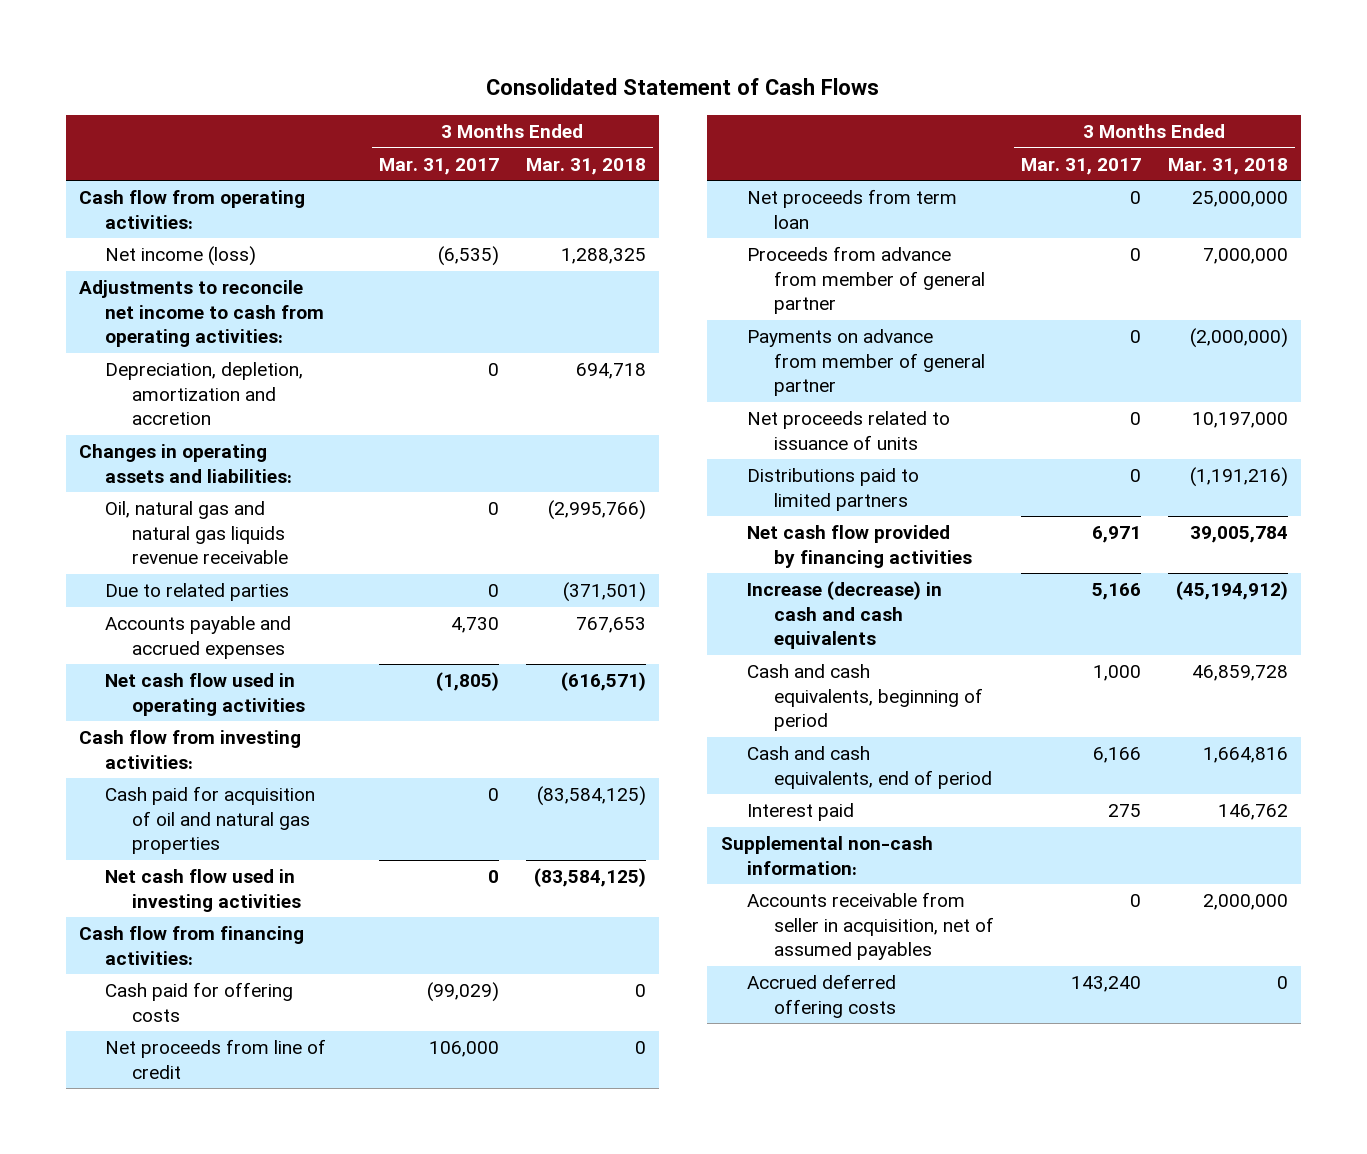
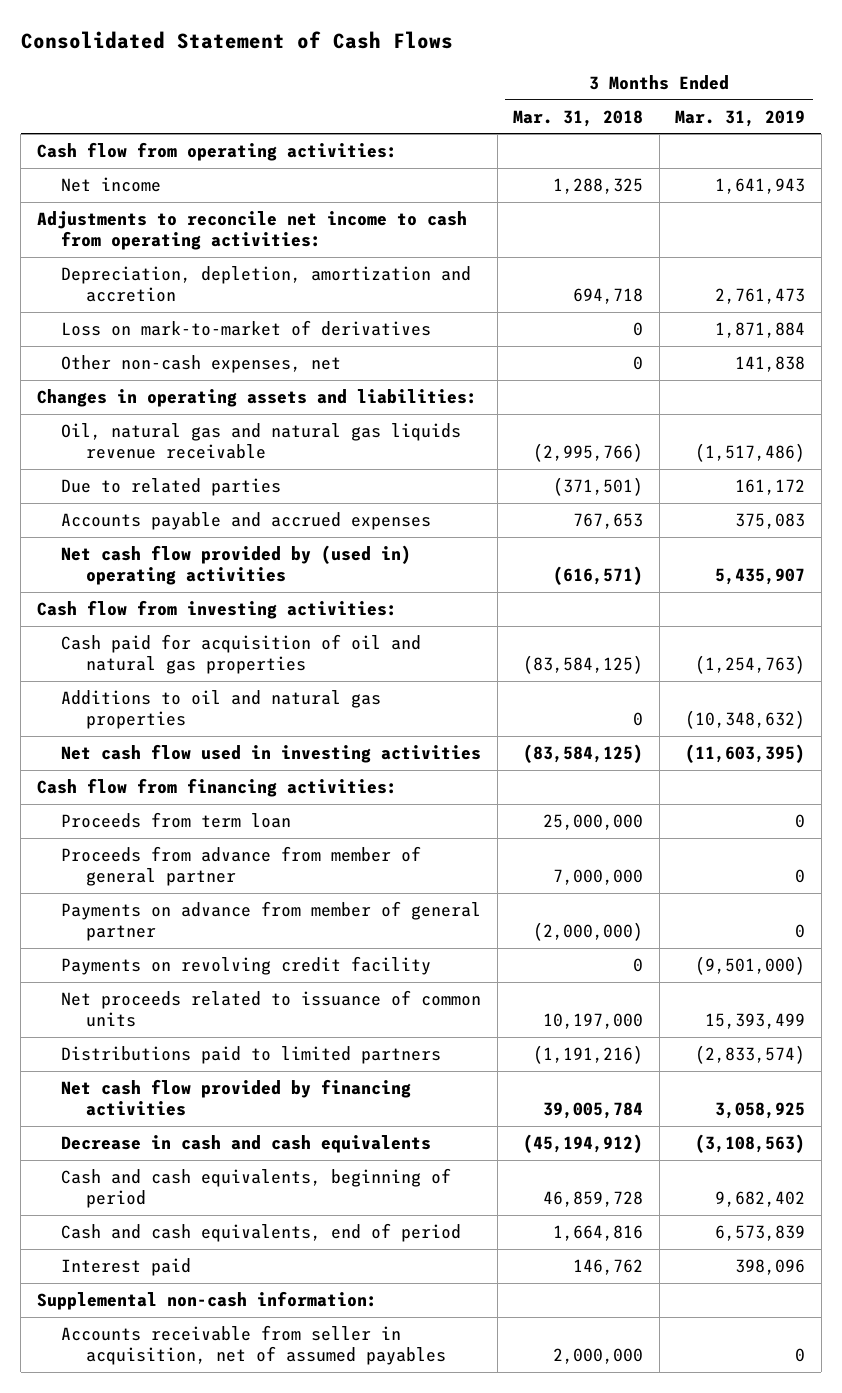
[378,157,499,175] Mar. 31, 2017 -> none
none -> [675,109,806,127] Mar. 31, 2019
[105,246,257,267] Net income (loss) -> [61,177,162,193] Net income
none -> [61,320,432,337] Loss on mark-to-market of derivatives
none -> [61,355,342,374] Other non-cash expenses, net
[105,673,305,716] Net cash flow used in operating activities -> [61,545,412,586] Net cash flow provided by (used in) operating activities
none -> [61,690,382,730] Additions to oil and natural gas properties
[105,982,294,1022] Cash paid for offering costs -> none
[105,1039,327,1079] Net proceeds from line of credit -> none
[747,189,958,229] Net proceeds from term loan -> [61,812,292,829] Proceeds from term loan
none -> [61,956,432,976] Payments on revolving credit facility
[747,411,951,450] Net proceeds related to issuance of units -> [61,990,482,1028] Net proceeds related to issuance of common units
[747,581,943,649] Increase (decrease) in cash and cash equivalents -> [61,1135,432,1154] Decrease in cash and cash equivalents
[747,974,897,1018] Accrued deferred offering costs -> none

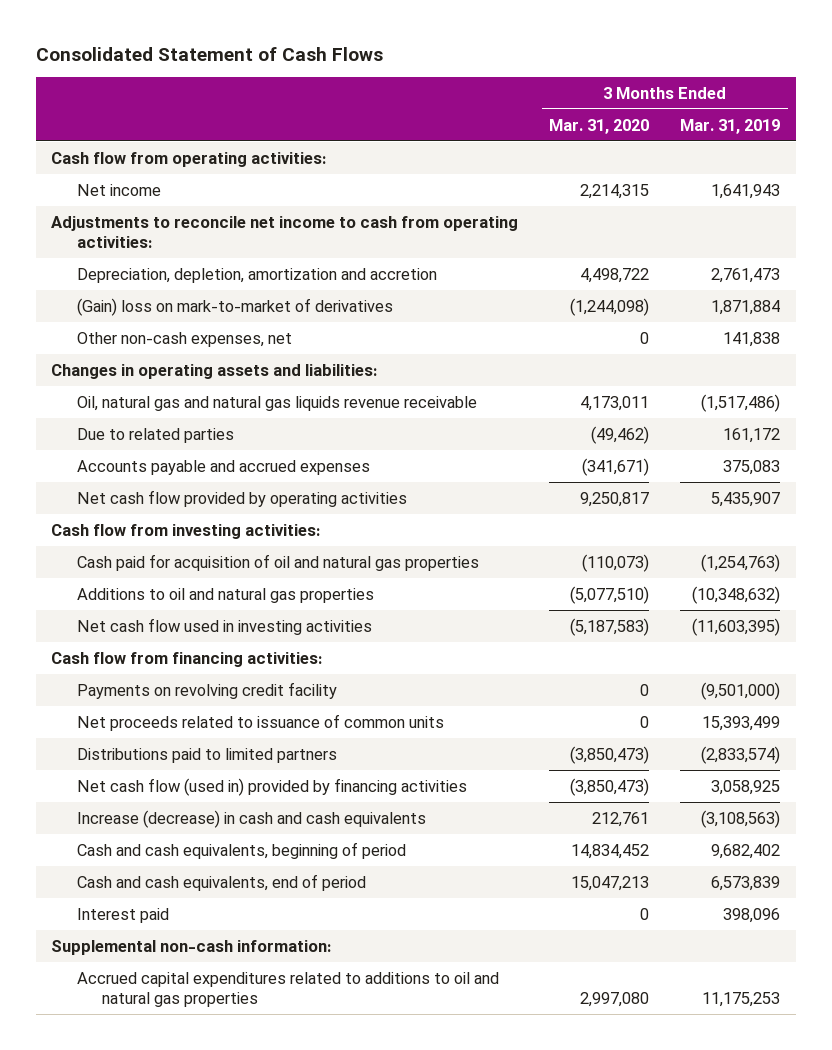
[513,109,644,127] Mar. 31, 2018 -> none
none -> [549,118,650,134] Mar. 31, 2020
[61,320,432,337] Loss on mark-to-market of derivatives -> [76,297,393,316] (Gain) loss on mark-to-market of derivatives
[61,545,412,586] Net cash flow provided by (used in) operating activities -> [76,489,407,507] Net cash flow provided by operating activities
[61,812,292,829] Proceeds from term loan -> none
[61,846,422,887] Proceeds from advance from member of general partner -> none
[61,901,482,942] Payments on advance from member of general partner -> none
[61,1079,412,1117] Net cash flow provided by financing activities -> [76,777,467,796] Net cash flow (used in) provided by financing activities
[61,1135,432,1154] Decrease in cash and cash equivalents -> [76,809,426,828] Increase (decrease) in cash and cash equivalents
[61,1325,447,1366] Accounts receivable from seller in acquisition, net of assumed payables -> none
none -> [76,971,499,1007] Accrued capital expenditures related to additions to oil and natural gas properties

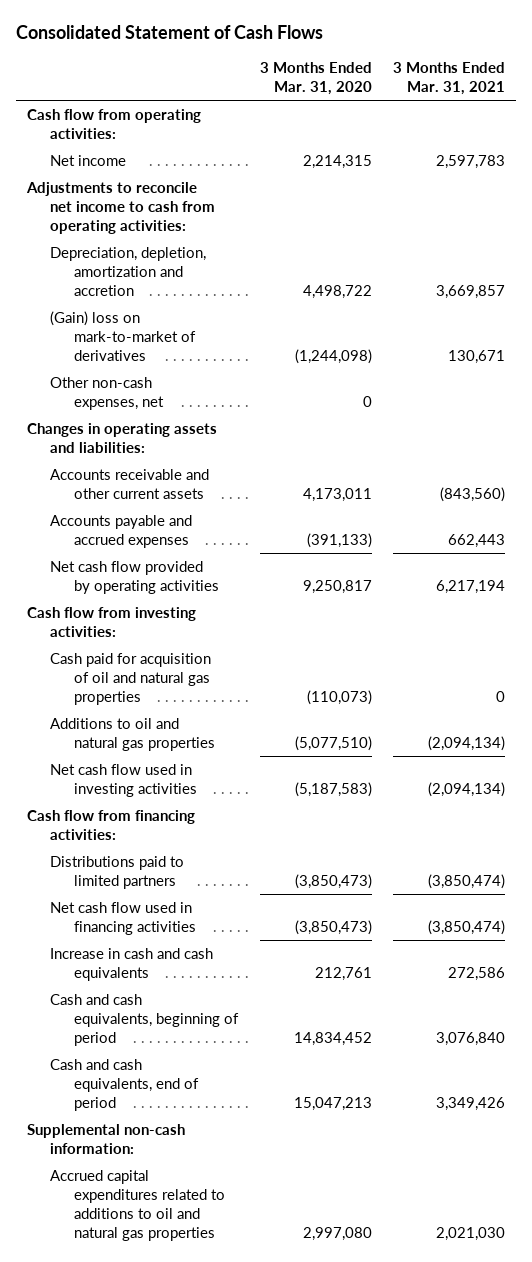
[680,118,781,134] Mar. 31, 2019 -> none
none -> [393,62,506,96] 3 Months Ended Mar. 31, 2021
[76,427,234,443] Due to related parties -> none
[76,395,477,411] Oil, natural gas and natural gas liquids revenue receivable -> [50,468,210,499] Accounts receivable and other current assets
[582,457,650,476] (341,671) -> [306,532,372,548] (391,133)
[76,681,337,699] Payments on revolving credit facility -> none
[76,713,444,731] Net proceeds related to issuance of common units -> none
[76,777,467,796] Net cash flow (used in) provided by financing activities -> [50,901,197,935] Net cash flow used in financing activities
[76,809,426,828] Increase (decrease) in cash and cash equivalents -> [50,947,214,981] Increase in cash and cash equivalents
[76,907,169,923] Interest paid -> none

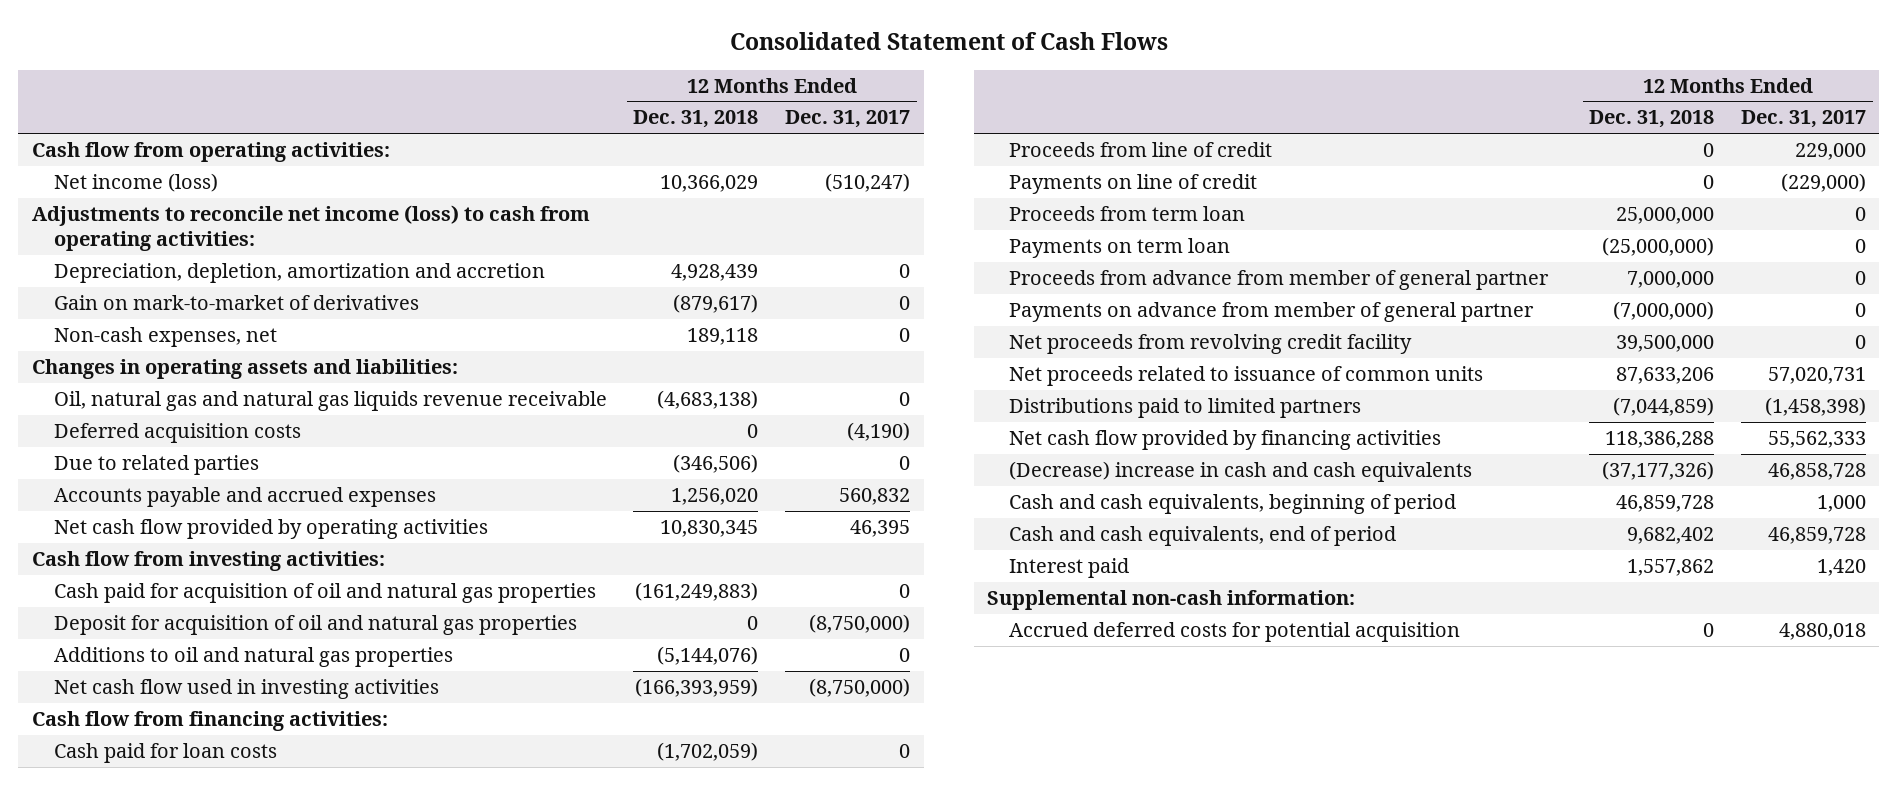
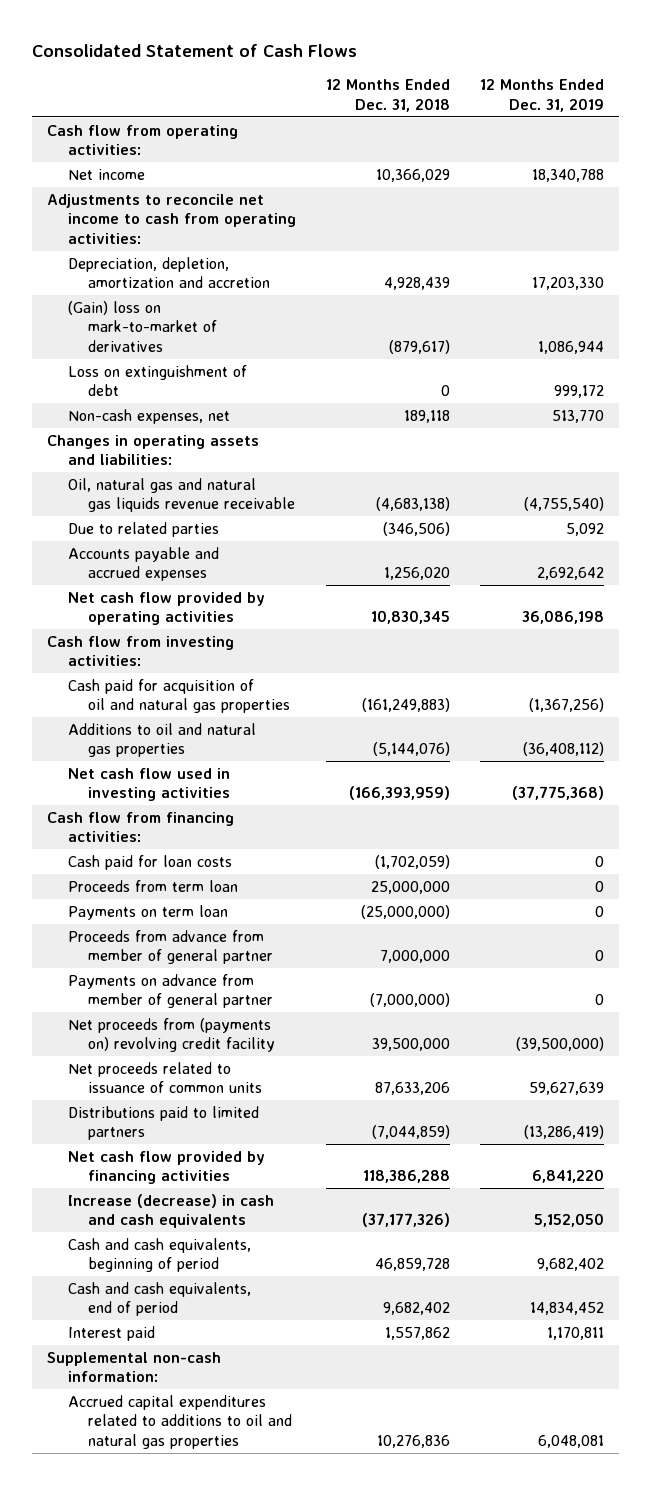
[785,110,911,129] Dec. 31, 2017 -> none
none -> [479,79,604,112] 12 Months Ended Dec. 31, 2019
[53,173,218,193] Net income (loss) -> [67,168,145,180] Net income
[31,205,590,252] Adjustments to reconcile net income (loss) to cash from operating activities: -> [46,193,296,244] Adjustments to reconcile net income to cash from operating activities:
[53,295,419,311] Gain on mark-to-market of derivatives -> [67,300,218,352] (Gain) loss on mark-to-market of derivatives
none -> [67,364,247,397] Loss on extinguishment of debt
[53,423,301,444] Deferred acquisition costs -> none
[53,615,577,636] Deposit for acquisition of oil and natural gas properties -> none
[1009,142,1273,158] Proceeds from line of credit -> none
[1009,174,1258,195] Payments on line of credit -> none
[1009,334,1413,355] Net proceeds from revolving credit facility -> [67,1017,276,1053] Net proceeds from (payments on) revolving credit facility
[1009,461,1473,483] (Decrease) increase in cash and cash equivalents -> [67,1193,274,1229] Increase (decrease) in cash and cash equivalents
[1009,622,1461,643] Accrued deferred costs for potential acquisition -> none
none -> [67,1394,293,1449] Accrued capital expenditures related to additions to oil and natural gas properties

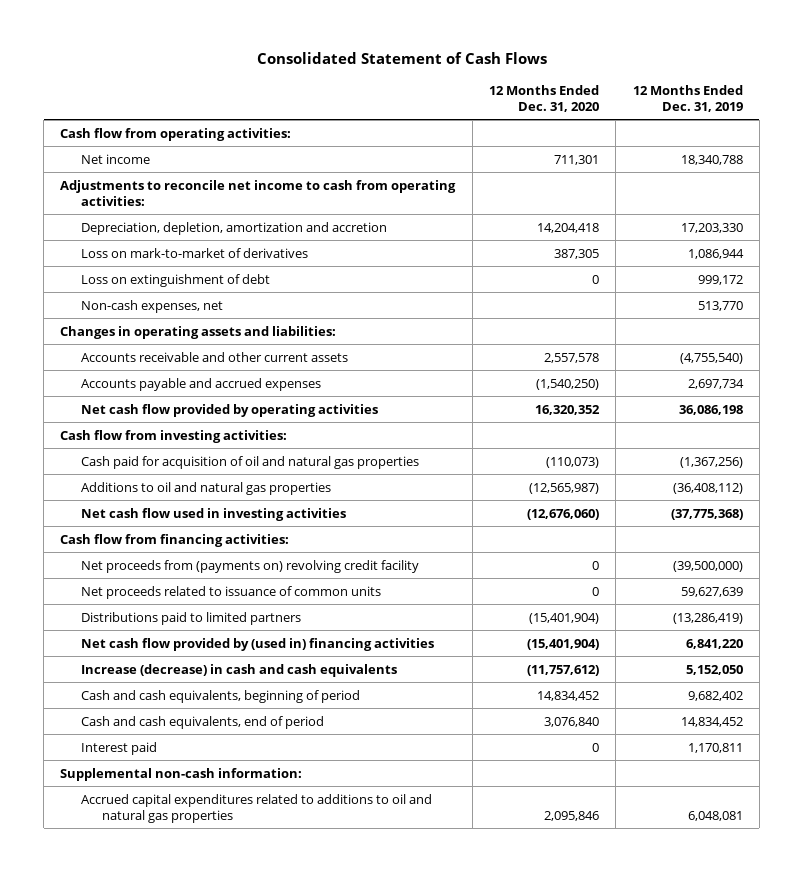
[325,79,450,112] 12 Months Ended Dec. 31, 2018 -> none
none -> [489,85,600,112] 12 Months Ended Dec. 31, 2020
[67,300,218,352] (Gain) loss on mark-to-market of derivatives -> [81,247,309,258] Loss on mark-to-market of derivatives
[67,521,219,537] Due to related parties -> none
[67,477,296,513] Oil, natural gas and natural gas liquids revenue receivable -> [81,351,349,362] Accounts receivable and other current assets
[536,567,604,581] 2,692,642 -> [687,378,744,389] 2,697,734
[67,854,232,870] Cash paid for loan costs -> none
[67,879,238,892] Proceeds from term loan -> none
[67,904,228,920] Payments on term loan -> none
[67,929,274,965] Proceeds from advance from member of general partner -> none
[67,973,274,1009] Payments on advance from member of general partner -> none
[67,1150,265,1185] Net cash flow provided by financing activities -> [81,637,435,651] Net cash flow provided by (used in) financing activities

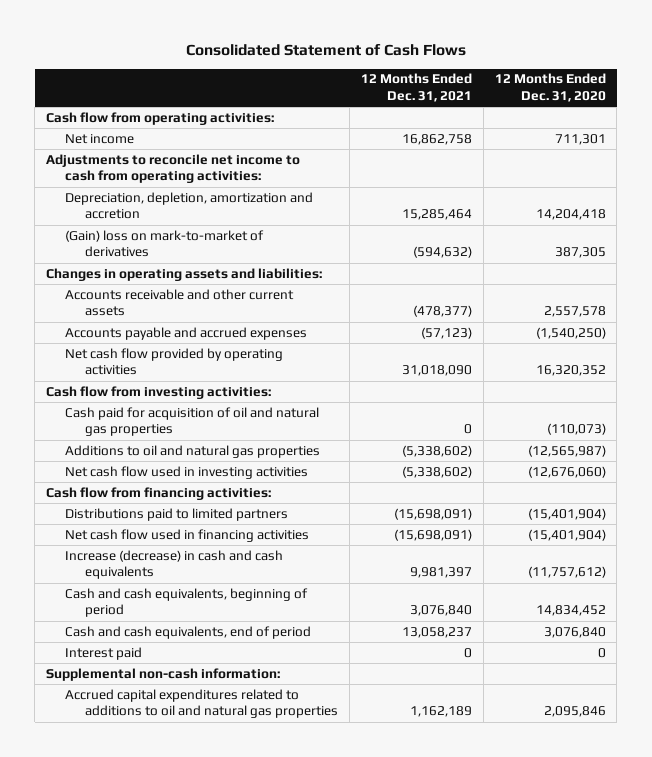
[632,85,743,112] 12 Months Ended Dec. 31, 2019 -> none
none -> [360,73,472,103] 12 Months Ended Dec. 31, 2021
[81,273,271,287] Loss on extinguishment of debt -> none
[81,299,224,313] Non-cash expenses, net -> none
[81,247,309,258] Loss on mark-to-market of derivatives -> [65,229,265,258] (Gain) loss on mark-to-market of derivatives
[81,559,420,573] Net proceeds from (payments on) revolving credit facility -> none
[81,585,382,599] Net proceeds related to issuance of common units -> none
[81,637,435,651] Net cash flow provided by (used in) financing activities -> [65,528,310,542] Net cash flow used in financing activities

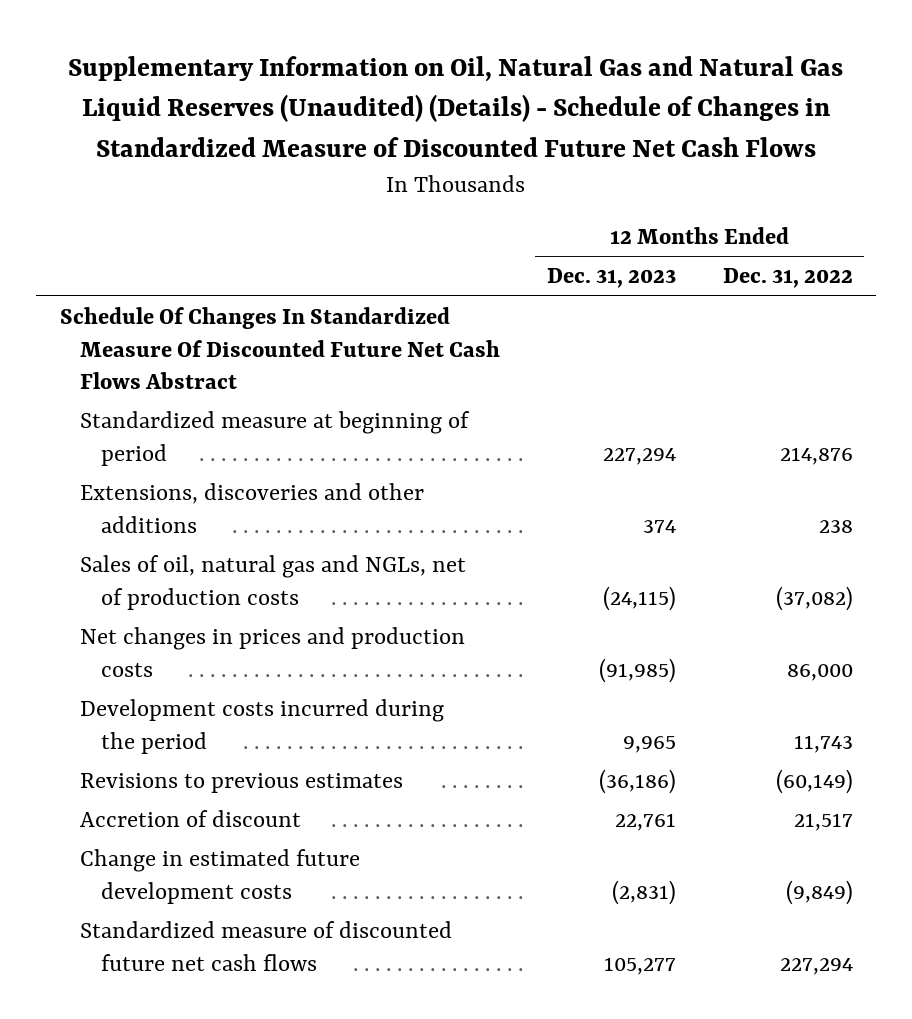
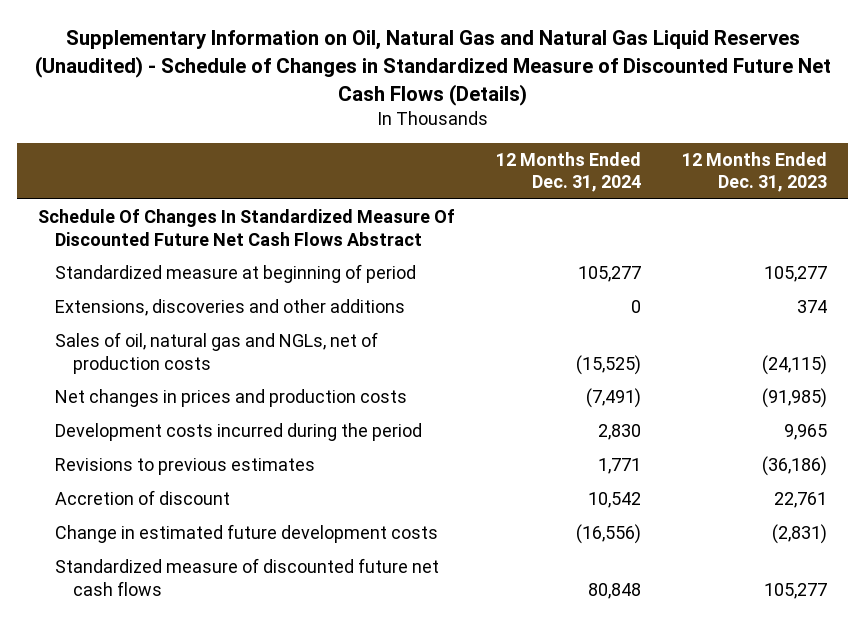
[68,56,844,157] Supplementary Information on Oil, Natural Gas and Natural Gas Liquid Reserves (Unaudited) (Details) - Schedule of Changes in Standardized Measure of Discounted Future Net Cash Flows -> [34,29,831,106] Supplementary Information on Oil, Natural Gas and Natural Gas Liquid Reserves (Unaudited) - Schedule of Changes in Standardized Measure of Discounted Future Net Cash Flows (Details)
[722,268,853,289] Dec. 31, 2022 -> none
none -> [496,152,642,193] 12 Months Ended Dec. 31, 2024
[602,447,676,465] 227,294 -> [764,266,828,283] 105,277

